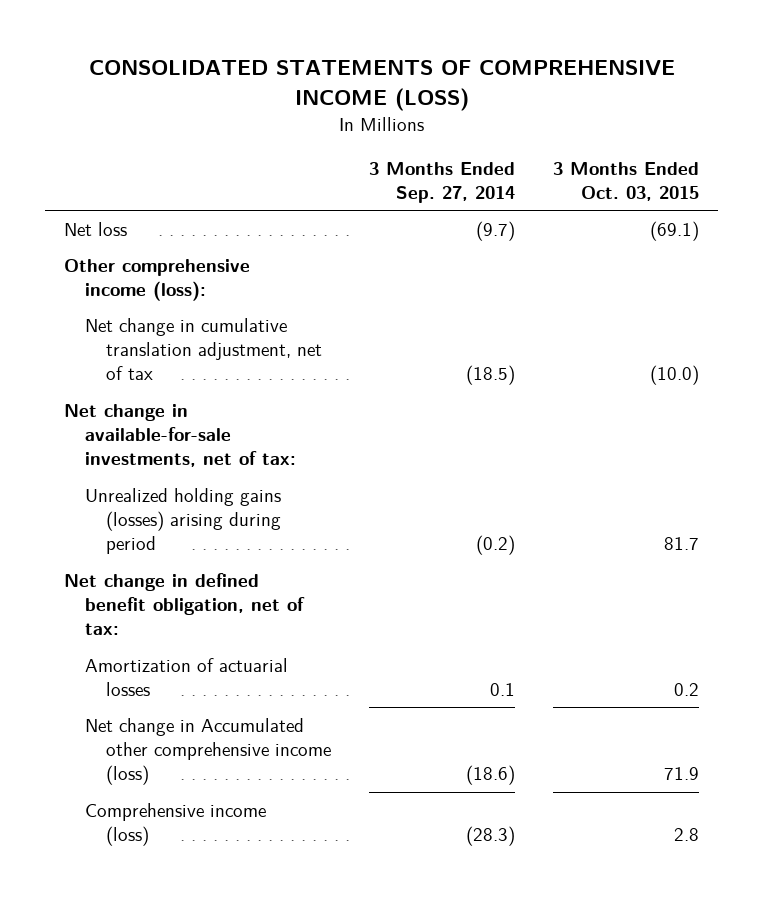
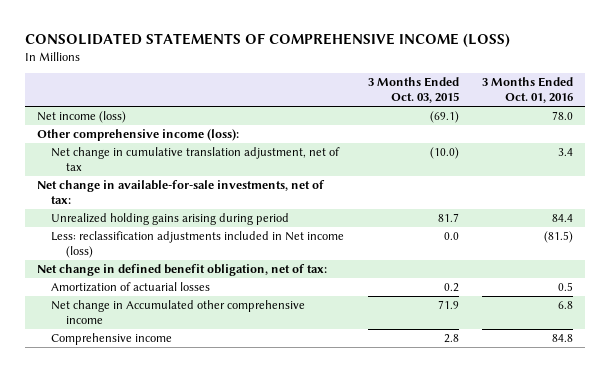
[369,161,516,204] 3 Months Ended Sep. 27, 2014 -> none
none -> [481,77,573,104] 3 Months Ended Oct. 01, 2016
[64,221,128,236] Net loss -> [36,111,126,124] Net income (loss)
[85,487,282,555] Unrealized holding gains (losses) arising during period -> [51,213,290,226] Unrealized holding gains arising during period
none -> [51,231,345,259] Less: reclassification adjustments included in Net income (loss)
[85,717,332,786] Net change in Accumulated other comprehensive income (loss) -> [51,300,306,325] Net change in Accumulated other comprehensive income
[85,802,267,847] Comprehensive income (loss) -> [51,333,173,346] Comprehensive income

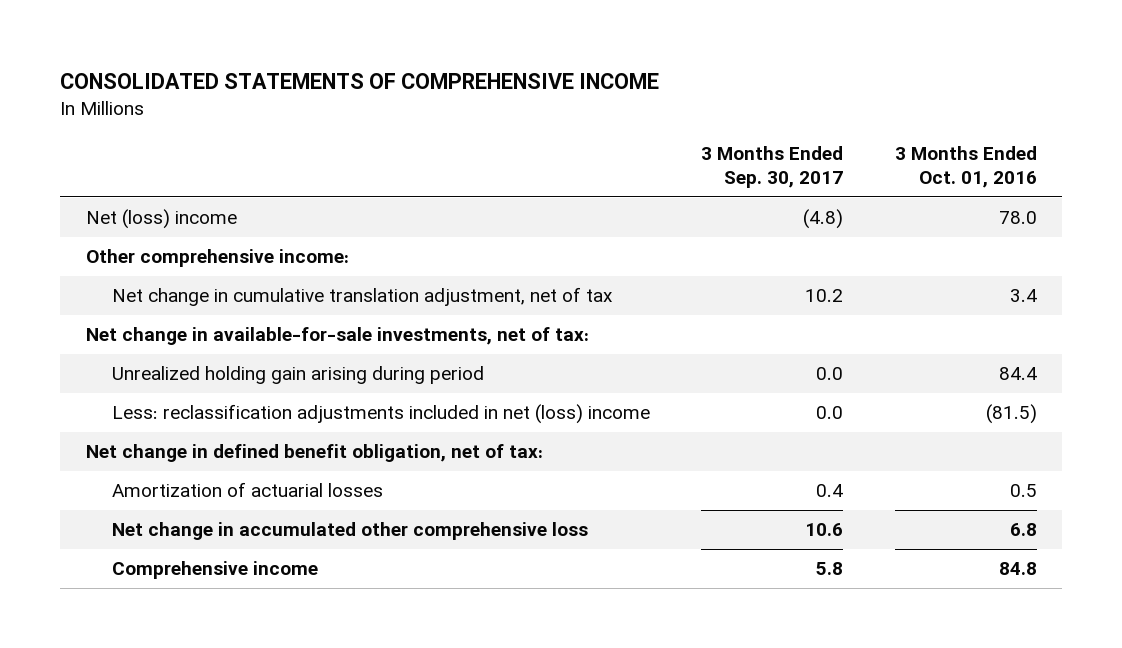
[24,33,510,48] CONSOLIDATED STATEMENTS OF COMPREHENSIVE INCOME (LOSS) -> [59,73,659,90] CONSOLIDATED STATEMENTS OF COMPREHENSIVE INCOME
[367,77,459,104] 3 Months Ended Oct. 03, 2015 -> none
none -> [701,145,844,189] 3 Months Ended Sep. 30, 2017
[36,111,126,124] Net income (loss) -> [85,209,237,230] Net (loss) income
[36,129,239,142] Other comprehensive income (loss): -> [85,249,349,268] Other comprehensive income:
[51,213,290,226] Unrealized holding gains arising during period -> [111,366,484,385] Unrealized holding gain arising during period
[51,231,345,259] Less: reclassification adjustments included in Net income (loss) -> [111,404,650,425] Less: reclassification adjustments included in net (loss) income
[51,300,306,325] Net change in Accumulated other comprehensive income -> [111,522,588,541] Net change in accumulated other comprehensive loss

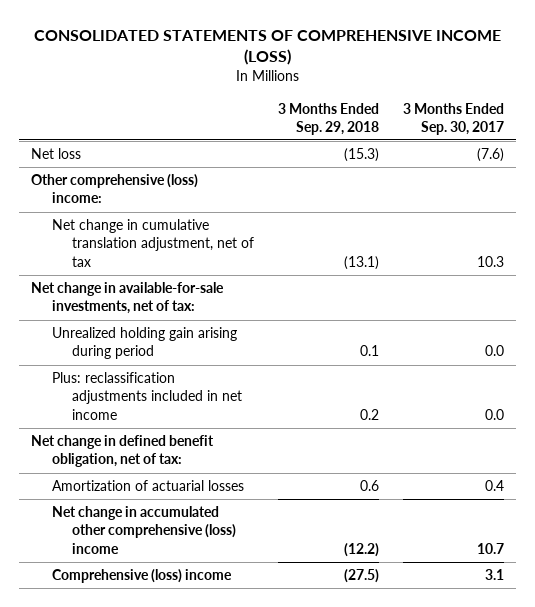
[59,73,659,90] CONSOLIDATED STATEMENTS OF COMPREHENSIVE INCOME -> [33,29,501,66] CONSOLIDATED STATEMENTS OF COMPREHENSIVE INCOME (LOSS)
[894,145,1037,189] 3 Months Ended Oct. 01, 2016 -> none
none -> [278,102,380,135] 3 Months Ended Sep. 29, 2018
[85,209,237,230] Net (loss) income -> [30,148,81,160] Net loss
[803,209,844,230] (4.8) -> [477,148,505,163] (7.6)
[85,249,349,268] Other comprehensive income: -> [30,174,198,204] Other comprehensive (loss) income:
[805,289,844,303] 10.2 -> [477,255,505,267] 10.3
[111,404,650,425] Less: reclassification adjustments included in net (loss) income -> [51,372,243,420] Plus: reclassification adjustments included in net income
[111,522,588,541] Net change in accumulated other comprehensive loss -> [51,506,237,554] Net change in accumulated other comprehensive (loss) income
[805,523,844,537] 10.6 -> [477,542,505,554] 10.7
[111,561,318,580] Comprehensive income -> [51,569,232,584] Comprehensive (loss) income
[816,562,844,576] 5.8 -> [485,569,505,581] 3.1

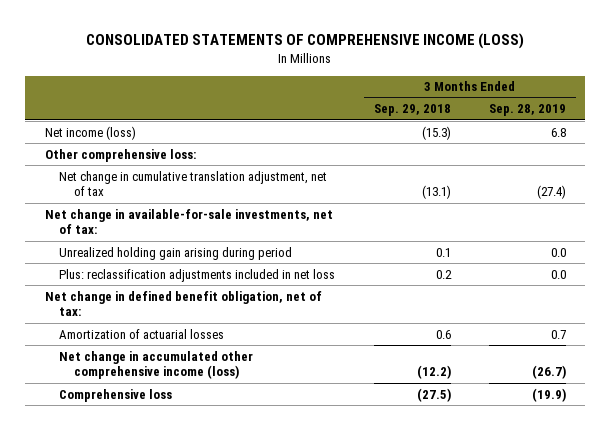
[403,102,505,135] 3 Months Ended Sep. 30, 2017 -> none
none -> [489,104,567,117] Sep. 28, 2019
[30,148,81,160] Net loss -> [44,125,136,140] Net income (loss)
[30,174,198,204] Other comprehensive (loss) income: -> [44,148,196,162] Other comprehensive loss:
[51,372,243,420] Plus: reclassification adjustments included in net income -> [59,268,336,282] Plus: reclassification adjustments included in net loss
[51,506,237,554] Net change in accumulated other comprehensive (loss) income -> [59,350,254,380] Net change in accumulated other comprehensive income (loss)
[51,569,232,584] Comprehensive (loss) income -> [59,388,173,402] Comprehensive loss

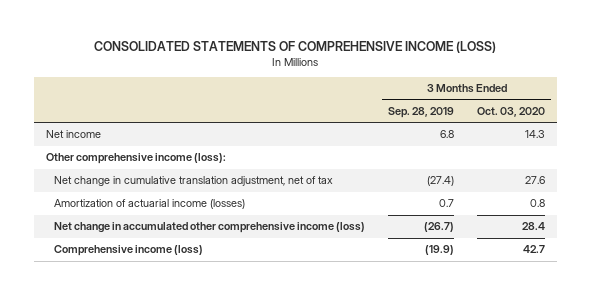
[373,104,451,117] Sep. 29, 2018 -> none
none -> [477,106,546,117] Oct. 03, 2020
[44,125,136,140] Net income (loss) -> [45,130,101,139] Net income
[44,148,196,162] Other comprehensive loss: -> [45,153,226,165] Other comprehensive income (loss):
[44,208,333,235] Net change in available-for-sale investments, net of tax: -> none
[59,246,293,260] Unrealized holding gain arising during period -> none
[59,268,336,282] Plus: reclassification adjustments included in net loss -> none
[44,290,322,317] Net change in defined benefit obligation, net of tax: -> none
[59,328,225,339] Amortization of actuarial losses -> [54,199,246,210] Amortization of actuarial income (losses)
[59,388,173,402] Comprehensive loss -> [54,245,204,257] Comprehensive income (loss)

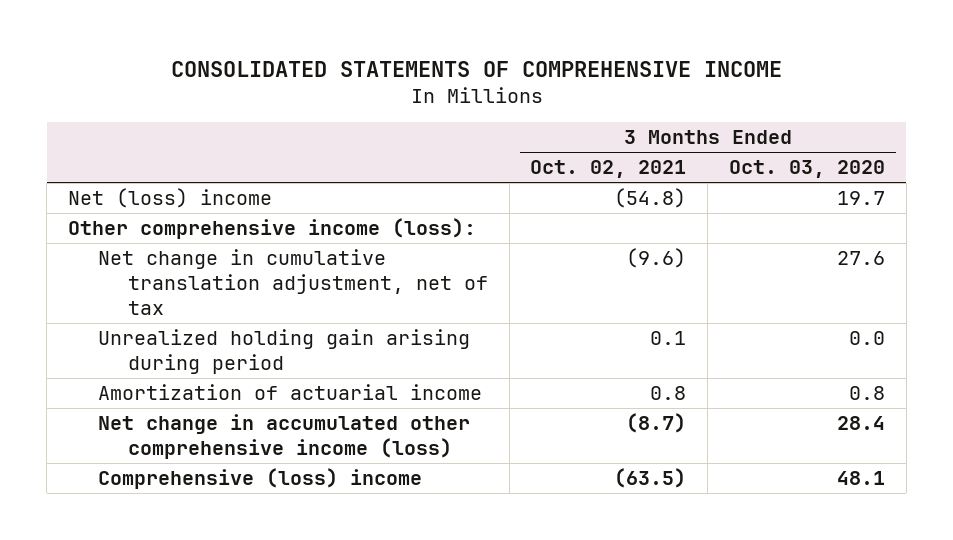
[94,41,497,54] CONSOLIDATED STATEMENTS OF COMPREHENSIVE INCOME (LOSS) -> [170,60,782,77] CONSOLIDATED STATEMENTS OF COMPREHENSIVE INCOME
[388,106,455,118] Sep. 28, 2019 -> none
none -> [530,160,687,179] Oct. 02, 2021
[45,130,101,139] Net income -> [68,188,273,209] Net (loss) income
[525,130,546,139] 14.3 -> [836,191,885,206] 19.7
none -> [98,329,471,374] Unrealized holding gain arising during period
[54,199,246,210] Amortization of actuarial income (losses) -> [98,384,483,401] Amortization of actuarial income
[54,245,204,257] Comprehensive income (loss) -> [98,468,423,490] Comprehensive (loss) income
[523,245,546,254] 42.7 -> [836,471,885,486] 48.1

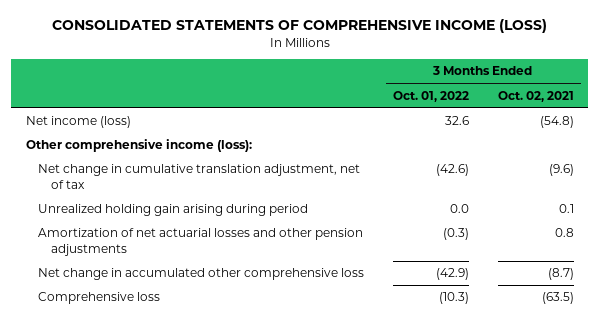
[170,60,782,77] CONSOLIDATED STATEMENTS OF COMPREHENSIVE INCOME -> [51,19,547,34] CONSOLIDATED STATEMENTS OF COMPREHENSIVE INCOME (LOSS)
[728,160,885,179] Oct. 03, 2020 -> none
none -> [393,90,470,102] Oct. 01, 2022
[68,188,273,209] Net (loss) income -> [25,116,131,129] Net income (loss)
[98,384,483,401] Amortization of actuarial income -> [38,228,364,257] Amortization of net actuarial losses and other pension adjustments
[98,414,471,459] Net change in accumulated other comprehensive income (loss) -> [38,268,365,281] Net change in accumulated other comprehensive loss
[98,468,423,490] Comprehensive (loss) income -> [38,292,161,305] Comprehensive loss

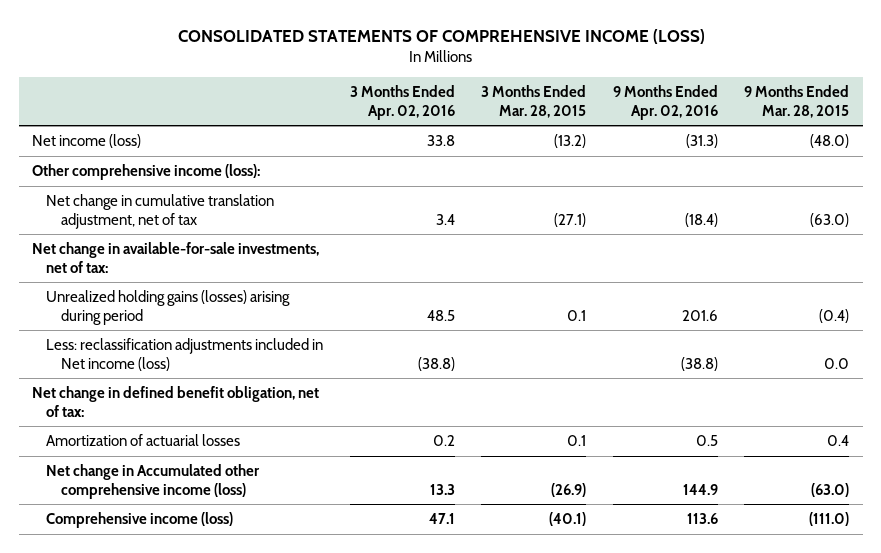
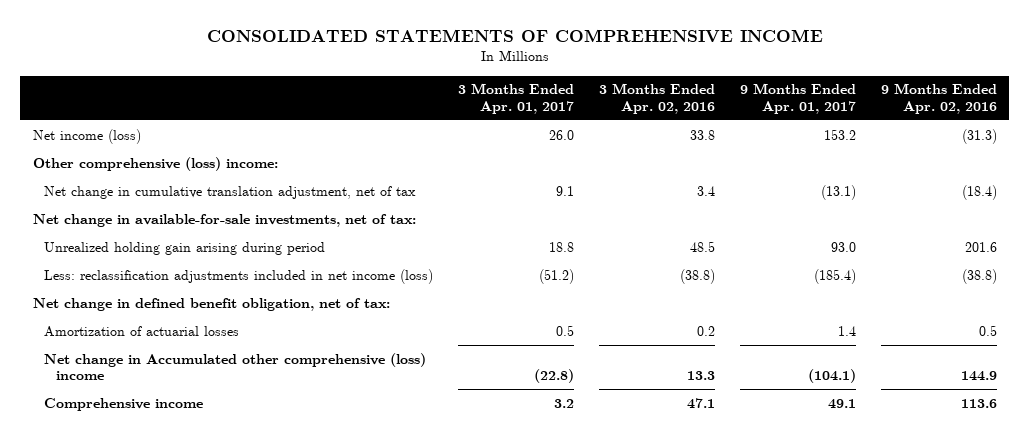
[177,28,705,44] CONSOLIDATED STATEMENTS OF COMPREHENSIVE INCOME (LOSS) -> [206,29,823,43] CONSOLIDATED STATEMENTS OF COMPREHENSIVE INCOME
[481,85,587,118] 3 Months Ended Mar. 28, 2015 -> none
[744,85,850,118] 9 Months Ended Mar. 28, 2015 -> none
none -> [458,83,575,114] 3 Months Ended Apr. 01, 2017
none -> [739,83,856,114] 9 Months Ended Apr. 01, 2017
[31,164,260,181] Other comprehensive income (loss): -> [32,156,278,171] Other comprehensive (loss) income:
[46,290,291,325] Unrealized holding gains (losses) arising during period -> [44,241,326,255] Unrealized holding gain arising during period
[46,338,324,371] Less: reclassification adjustments included in Net income (loss) -> [44,268,434,284] Less: reclassification adjustments included in net income (loss)
[46,464,261,499] Net change in Accumulated other comprehensive income (loss) -> [44,352,427,381] Net change in Accumulated other comprehensive (loss) income
[46,512,234,529] Comprehensive income (loss) -> [44,397,204,411] Comprehensive income

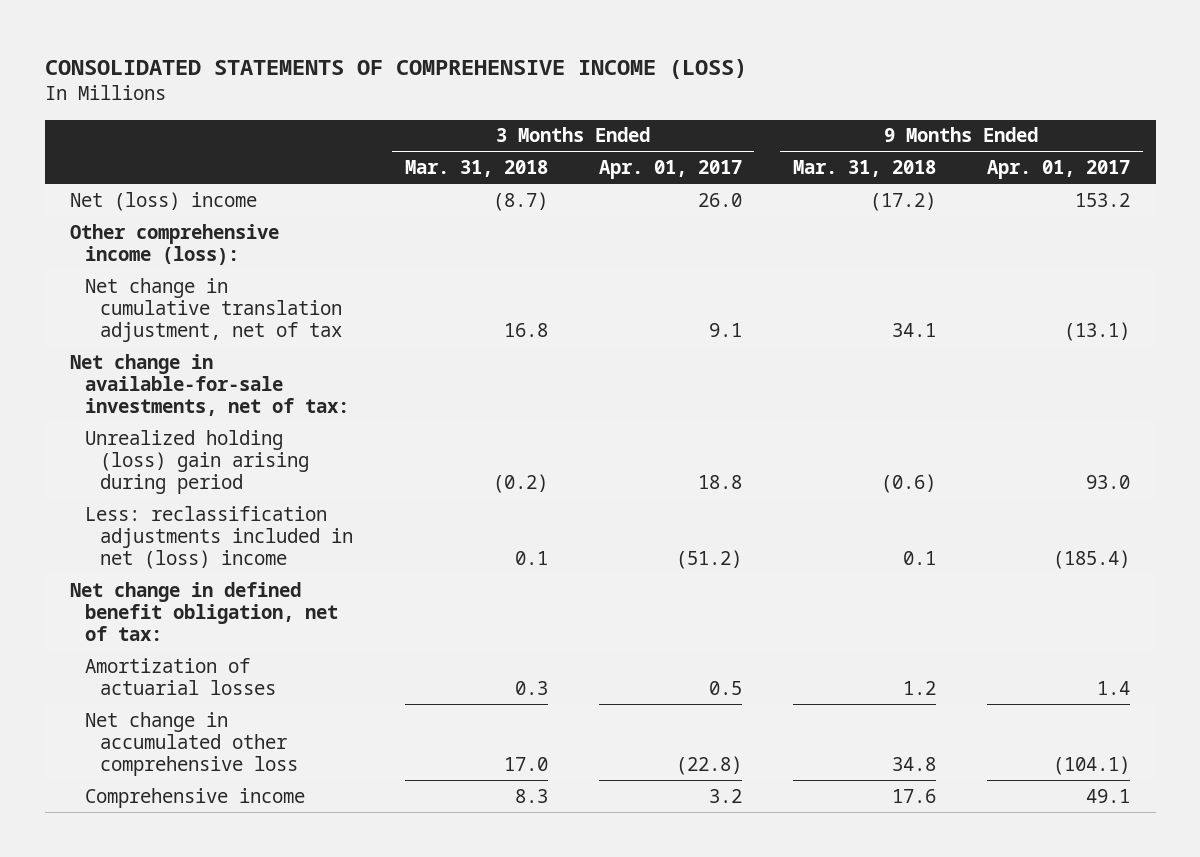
[206,29,823,43] CONSOLIDATED STATEMENTS OF COMPREHENSIVE INCOME -> [44,58,747,79] CONSOLIDATED STATEMENTS OF COMPREHENSIVE INCOME (LOSS)
[598,83,715,114] 3 Months Ended Apr. 02, 2016 -> none
[880,83,997,114] 9 Months Ended Apr. 02, 2016 -> none
none -> [404,160,548,178] Mar. 31, 2018
none -> [792,160,936,178] Mar. 31, 2018
[32,128,141,144] Net income (loss) -> [70,191,258,211] Net (loss) income
[32,156,278,171] Other comprehensive (loss) income: -> [70,223,280,265] Other comprehensive income (loss):
[44,241,326,255] Unrealized holding gain arising during period -> [85,429,310,495] Unrealized holding (loss) gain arising during period
[44,268,434,284] Less: reclassification adjustments included in net income (loss) -> [85,505,354,570] Less: reclassification adjustments included in net (loss) income
[44,352,427,381] Net change in Accumulated other comprehensive (loss) income -> [85,711,299,777] Net change in accumulated other comprehensive loss

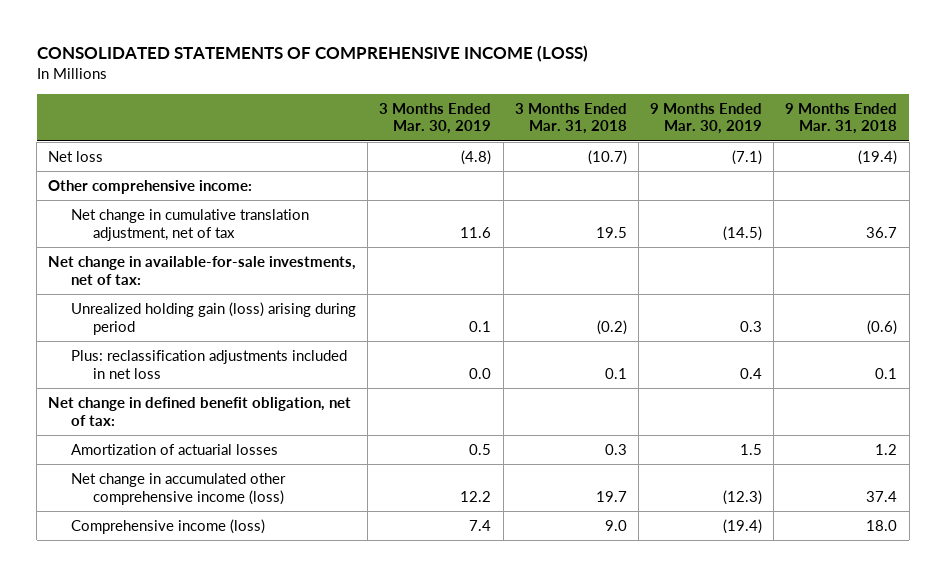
[598,160,742,180] Apr. 01, 2017 -> none
[986,160,1130,180] Apr. 01, 2017 -> none
none -> [379,102,492,135] 3 Months Ended Mar. 30, 2019
none -> [650,102,763,135] 9 Months Ended Mar. 30, 2019
[70,191,258,211] Net (loss) income -> [48,150,104,162] Net loss
[492,191,548,211] (8.7) -> [587,149,627,165] (10.7)
[869,191,936,211] (17.2) -> [858,149,898,165] (19.4)
[70,223,280,265] Other comprehensive income (loss): -> [48,179,253,194] Other comprehensive income:
[503,323,548,338] 16.8 -> [595,226,627,238] 19.5
[891,323,936,338] 34.1 -> [866,226,898,238] 36.7
[85,429,310,495] Unrealized holding (loss) gain arising during period -> [70,301,356,335] Unrealized holding gain (loss) arising during period
[85,505,354,570] Less: reclassification adjustments included in net (loss) income -> [70,349,347,379] Plus: reclassification adjustments included in net loss
[85,711,299,777] Net change in accumulated other comprehensive loss -> [70,472,286,505] Net change in accumulated other comprehensive income (loss)
[503,757,548,772] 17.0 -> [595,490,627,502] 19.7
[891,757,936,772] 34.8 -> [866,490,898,502] 37.4
[85,787,306,808] Comprehensive income -> [70,518,265,534] Comprehensive income (loss)
[514,788,548,803] 8.3 -> [604,519,627,531] 9.0
[891,788,936,803] 17.6 -> [866,519,898,531] 18.0

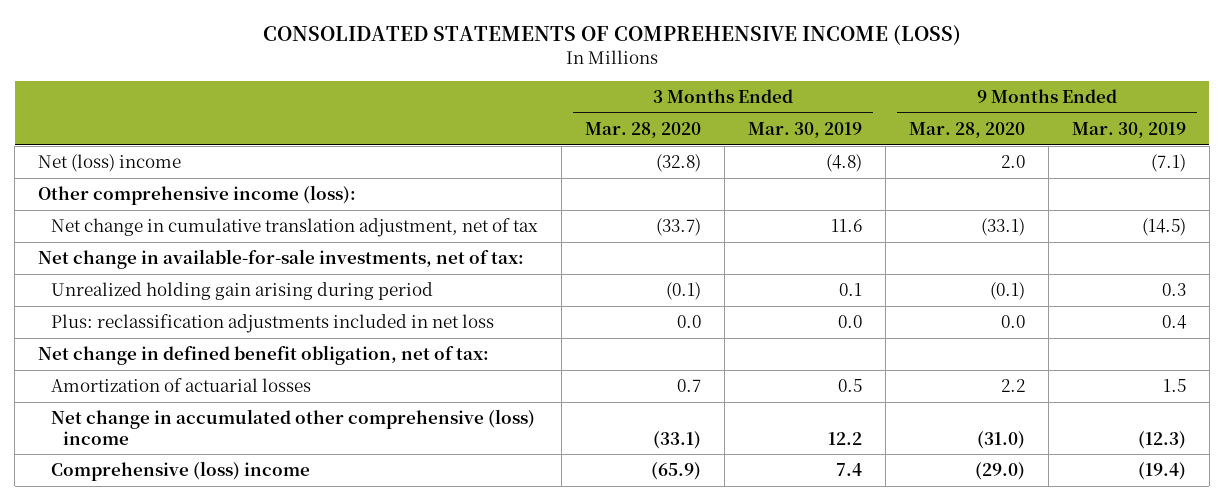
[514,102,627,135] 3 Months Ended Mar. 31, 2018 -> none
[785,102,898,135] 9 Months Ended Mar. 31, 2018 -> none
none -> [584,122,701,139] Mar. 28, 2020
none -> [908,122,1025,139] Mar. 28, 2020
[48,150,104,162] Net loss -> [38,154,182,173] Net (loss) income
[48,179,253,194] Other comprehensive income: -> [38,185,357,206] Other comprehensive income (loss):
[70,301,356,335] Unrealized holding gain (loss) arising during period -> [50,282,433,301] Unrealized holding gain arising during period
[70,472,286,505] Net change in accumulated other comprehensive income (loss) -> [50,409,535,445] Net change in accumulated other comprehensive (loss) income
[70,518,265,534] Comprehensive income (loss) -> [50,461,310,482] Comprehensive (loss) income

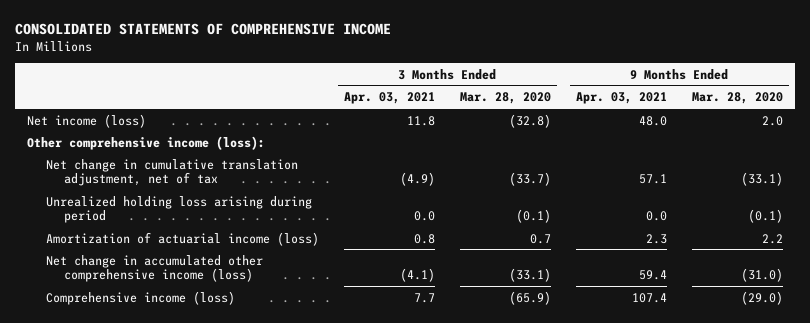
[263,25,962,46] CONSOLIDATED STATEMENTS OF COMPREHENSIVE INCOME (LOSS) -> [14,22,391,35] CONSOLIDATED STATEMENTS OF COMPREHENSIVE INCOME
[747,122,862,139] Mar. 30, 2019 -> none
[1071,122,1186,139] Mar. 30, 2019 -> none
none -> [343,92,435,105] Apr. 03, 2021
none -> [575,92,667,105] Apr. 03, 2021
[38,154,182,173] Net (loss) income -> [27,113,147,128] Net income (loss)
[38,249,525,270] Net change in available-for-sale investments, net of tax: -> none
[50,314,494,334] Plus: reclassification adjustments included in net loss -> none
[38,345,490,366] Net change in defined benefit obligation, net of tax: -> none
[50,282,433,301] Unrealized holding gain arising during period -> [45,195,312,224] Unrealized holding loss arising during period
[50,378,311,393] Amortization of actuarial losses -> [45,231,319,246] Amortization of actuarial income (loss)
[50,409,535,445] Net change in accumulated other comprehensive (loss) income -> [45,254,263,283] Net change in accumulated other comprehensive income (loss)
[50,461,310,482] Comprehensive (loss) income -> [45,290,235,305] Comprehensive income (loss)

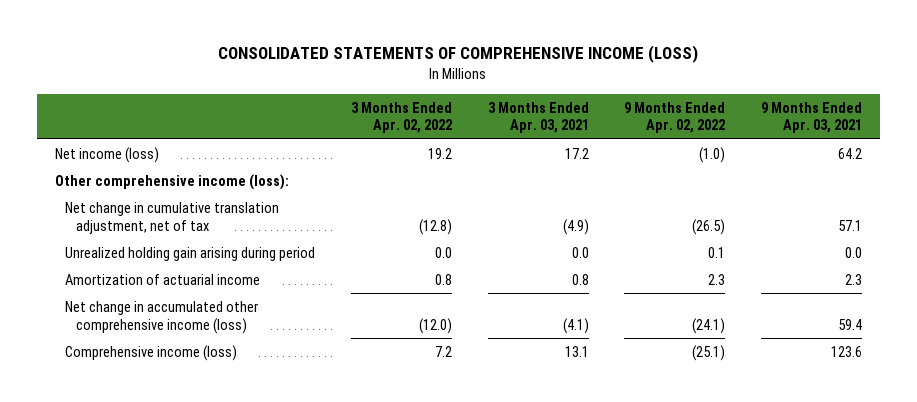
[14,22,391,35] CONSOLIDATED STATEMENTS OF COMPREHENSIVE INCOME -> [218,45,699,64] CONSOLIDATED STATEMENTS OF COMPREHENSIVE INCOME (LOSS)
[459,92,551,105] Mar. 28, 2020 -> none
[691,92,783,105] Mar. 28, 2020 -> none
none -> [350,101,452,134] 3 Months Ended Apr. 02, 2022
none -> [624,101,726,134] 9 Months Ended Apr. 02, 2022
[406,115,435,126] 11.8 -> [564,147,589,159] 17.2
[638,115,667,126] 48.0 -> [838,147,863,159] 64.2
[45,195,312,224] Unrealized holding loss arising during period -> [65,246,316,261] Unrealized holding gain arising during period
[45,231,319,246] Amortization of actuarial income (loss) -> [65,273,261,285] Amortization of actuarial income
[413,292,435,303] 7.7 -> [564,345,589,357] 13.1
[631,292,667,303] 107.4 -> [831,345,863,357] 123.6

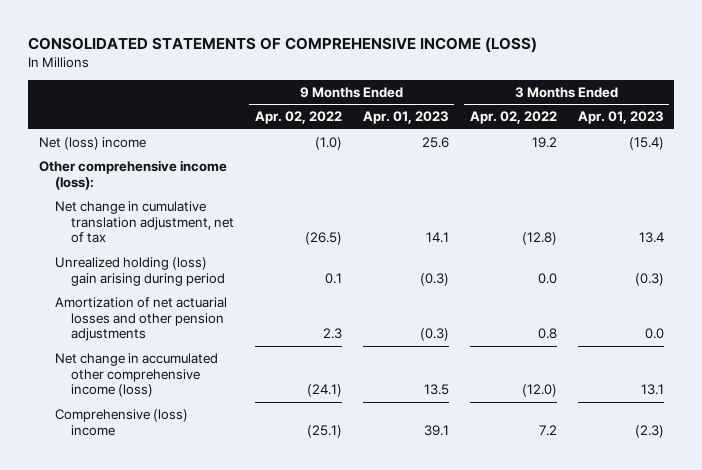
[487,101,589,134] 3 Months Ended Apr. 03, 2021 -> none
[761,101,863,134] 9 Months Ended Apr. 03, 2021 -> none
none -> [362,111,449,125] Apr. 01, 2023
none -> [577,111,664,125] Apr. 01, 2023
[54,146,159,163] Net income (loss) -> [38,136,146,150] Net (loss) income
[65,246,316,261] Unrealized holding gain arising during period -> [54,256,225,286] Unrealized holding (loss) gain arising during period
[65,273,261,285] Amortization of actuarial income -> [54,296,227,342] Amortization of net actuarial losses and other pension adjustments
[65,344,238,361] Comprehensive income (loss) -> [54,408,188,436] Comprehensive (loss) income

